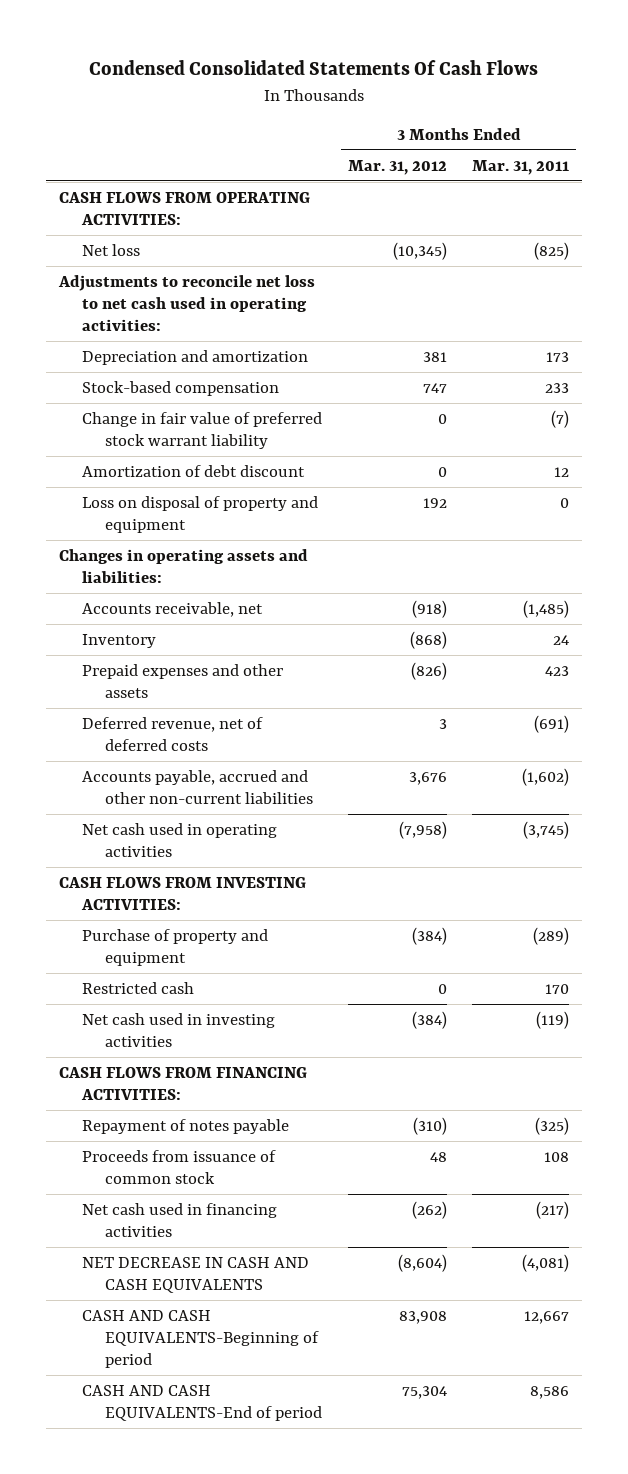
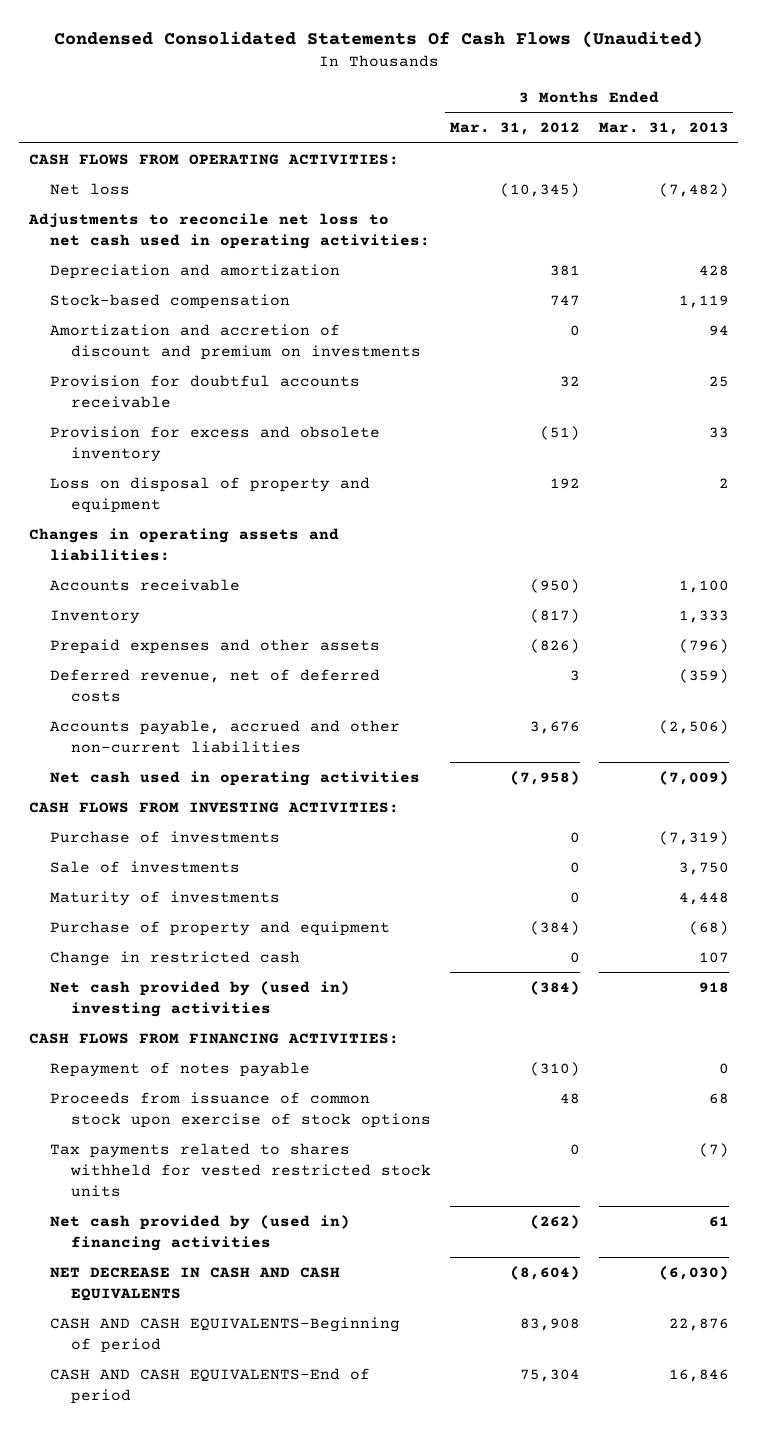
[89,60,539,76] Condensed Consolidated Statements Of Cash Flows -> [53,31,703,49] Condensed Consolidated Statements Of Cash Flows (Unaudited)
[472,159,570,175] Mar. 31, 2011 -> none
none -> [598,122,729,136] Mar. 31, 2013
[82,411,323,449] Change in fair value of preferred stock warrant liability -> none
[82,464,306,477] Amortization of debt discount -> none
none -> [49,323,422,360] Amortization and accretion of discount and premium on investments
none -> [49,374,360,408] Provision for doubtful accounts receivable
none -> [49,425,380,462] Provision for excess and obsolete inventory
[82,601,264,617] Accounts receivable, net -> [49,578,240,591] Accounts receivable
[411,599,447,618] (918) -> [529,578,580,593] (950)
[409,630,447,649] (868) -> [529,608,580,623] (817)
none -> [49,830,280,843] Purchase of investments
none -> [49,860,240,873] Sale of investments
none -> [49,890,280,906] Maturity of investments
[82,981,195,994] Restricted cash -> [49,950,300,966] Change in restricted cash
[82,1012,276,1047] Net cash used in investing activities -> [49,980,350,1017] Net cash provided by (used in) investing activities
[82,1149,277,1184] Proceeds from issuance of common stock -> [49,1091,432,1128] Proceeds from issuance of common stock upon exercise of stock options
none -> [49,1142,432,1197] Tax payments related to shares withheld for vested restricted stock units
[82,1202,278,1237] Net cash used in financing activities -> [49,1214,350,1251] Net cash provided by (used in) financing activities

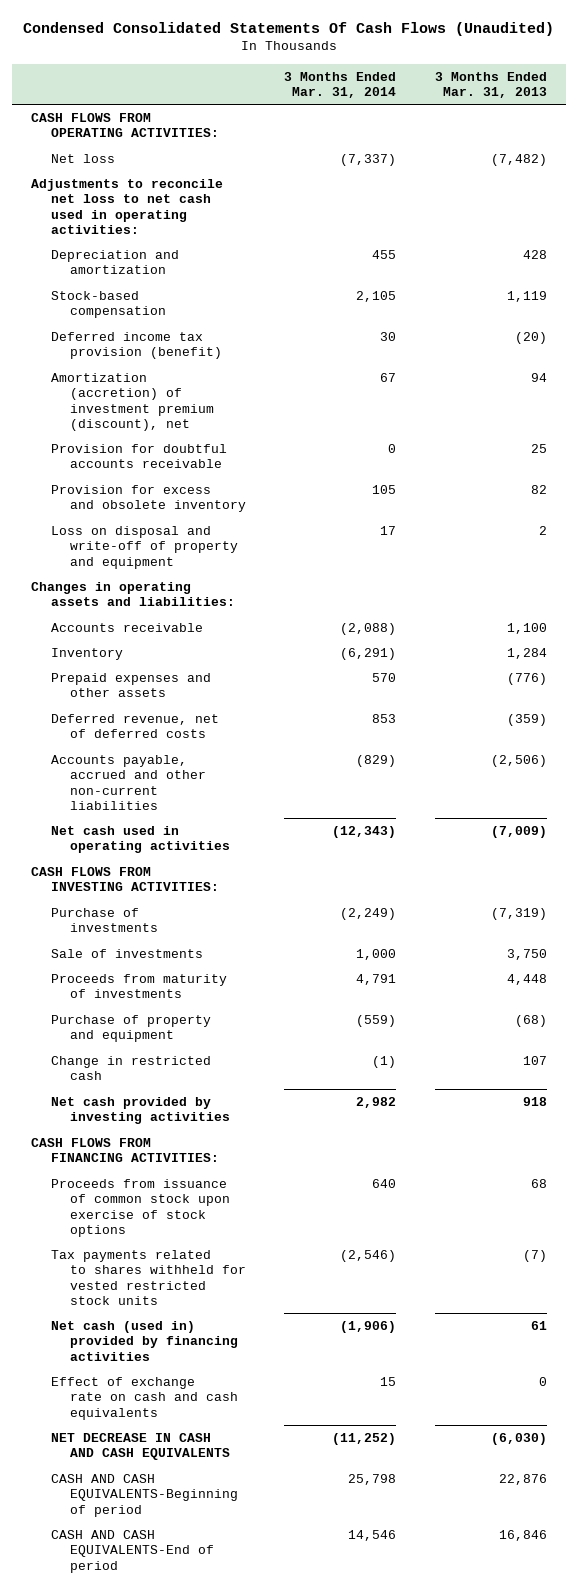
[449,122,580,136] Mar. 31, 2012 -> none
none -> [284,71,397,98] 3 Months Ended Mar. 31, 2014
none -> [50,331,223,360] Deferred income tax provision (benefit)
[49,323,422,360] Amortization and accretion of discount and premium on investments -> [50,372,215,432] Amortization (accretion) of investment premium (discount), net
[708,426,729,438] 33 -> [530,484,547,494] 82
[49,476,370,513] Loss on disposal of property and equipment -> [50,525,239,569] Loss on disposal and write-off of property and equipment
[678,609,729,623] 1,333 -> [506,647,547,659] 1,284
[678,638,729,653] (796) -> [506,672,547,685] (776)
[49,890,280,906] Maturity of investments -> [50,973,227,999] Proceeds from maturity of investments
[49,980,350,1017] Net cash provided by (used in) investing activities -> [50,1096,231,1125] Net cash provided by investing activities
[49,1061,310,1077] Repayment of notes payable -> none
[49,1214,350,1251] Net cash provided by (used in) financing activities -> [50,1320,239,1361] Net cash (used in) provided by financing activities
none -> [50,1376,239,1420] Effect of exchange rate on cash and cash equivalents

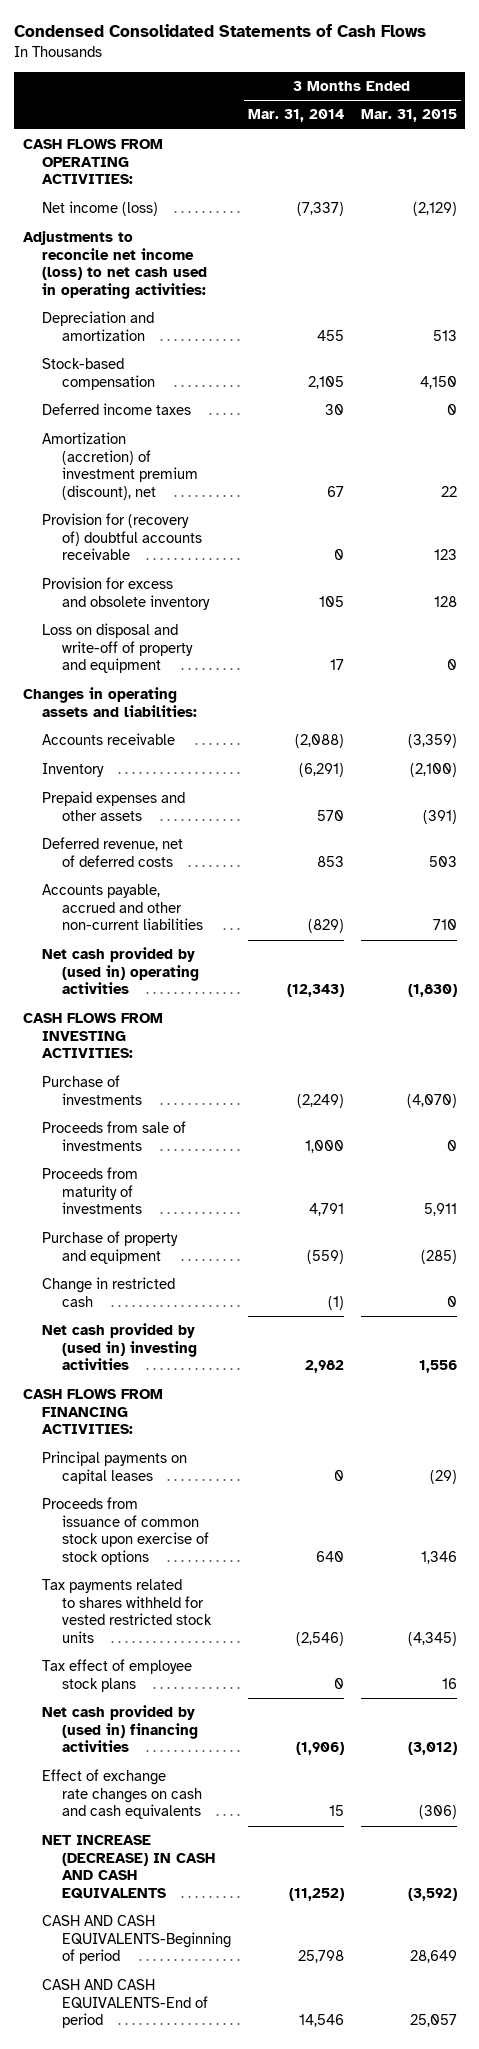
[22,21,554,36] Condensed Consolidated Statements Of Cash Flows (Unaudited) -> [14,24,427,38] Condensed Consolidated Statements of Cash Flows
[434,71,547,98] 3 Months Ended Mar. 31, 2013 -> none
none -> [360,109,457,123] Mar. 31, 2015
[50,153,115,163] Net loss -> [42,201,159,217] Net income (loss)
[31,178,224,235] Adjustments to reconcile net loss to net cash used in operating activities: -> [22,231,208,299] Adjustments to reconcile net income (loss) to net cash used in operating activities:
[50,331,223,360] Deferred income tax provision (benefit) -> [42,403,192,416] Deferred income taxes
[50,443,227,469] Provision for doubtful accounts receivable -> [42,513,203,561] Provision for (recovery of) doubtful accounts receivable
[50,825,231,854] Net cash used in operating activities -> [42,947,200,995] Net cash provided by (used in) operating activities
[50,948,203,958] Sale of investments -> [42,1121,187,1151] Proceeds from sale of investments
[50,1096,231,1125] Net cash provided by investing activities -> [42,1323,198,1371] Net cash provided by (used in) investing activities
none -> [42,1451,188,1484] Principal payments on capital leases
none -> [42,1659,193,1692] Tax effect of employee stock plans
[50,1320,239,1361] Net cash (used in) provided by financing activities -> [42,1705,199,1753] Net cash provided by (used in) financing activities
[50,1376,239,1420] Effect of exchange rate on cash and cash equivalents -> [42,1769,203,1820] Effect of exchange rate changes on cash and cash equivalents
[50,1432,231,1461] NET DECREASE IN CASH AND CASH EQUIVALENTS -> [42,1835,216,1899] NET INCREASE (DECREASE) IN CASH AND CASH EQUIVALENTS

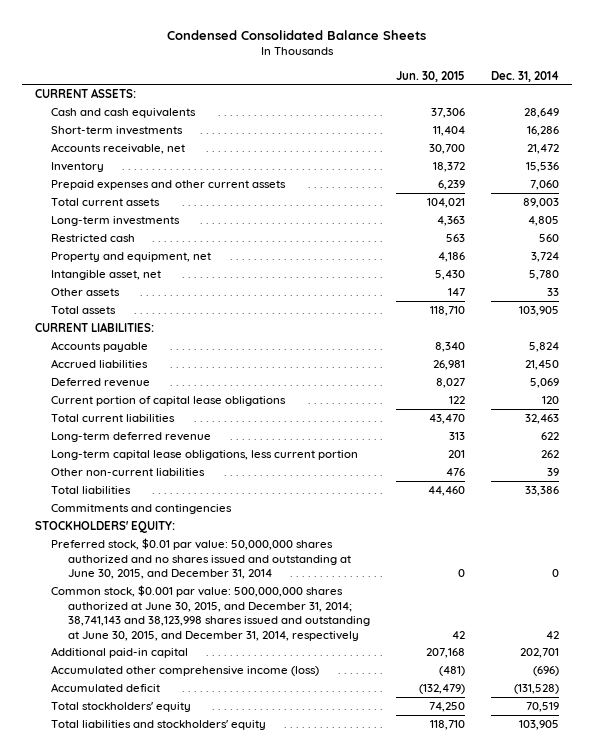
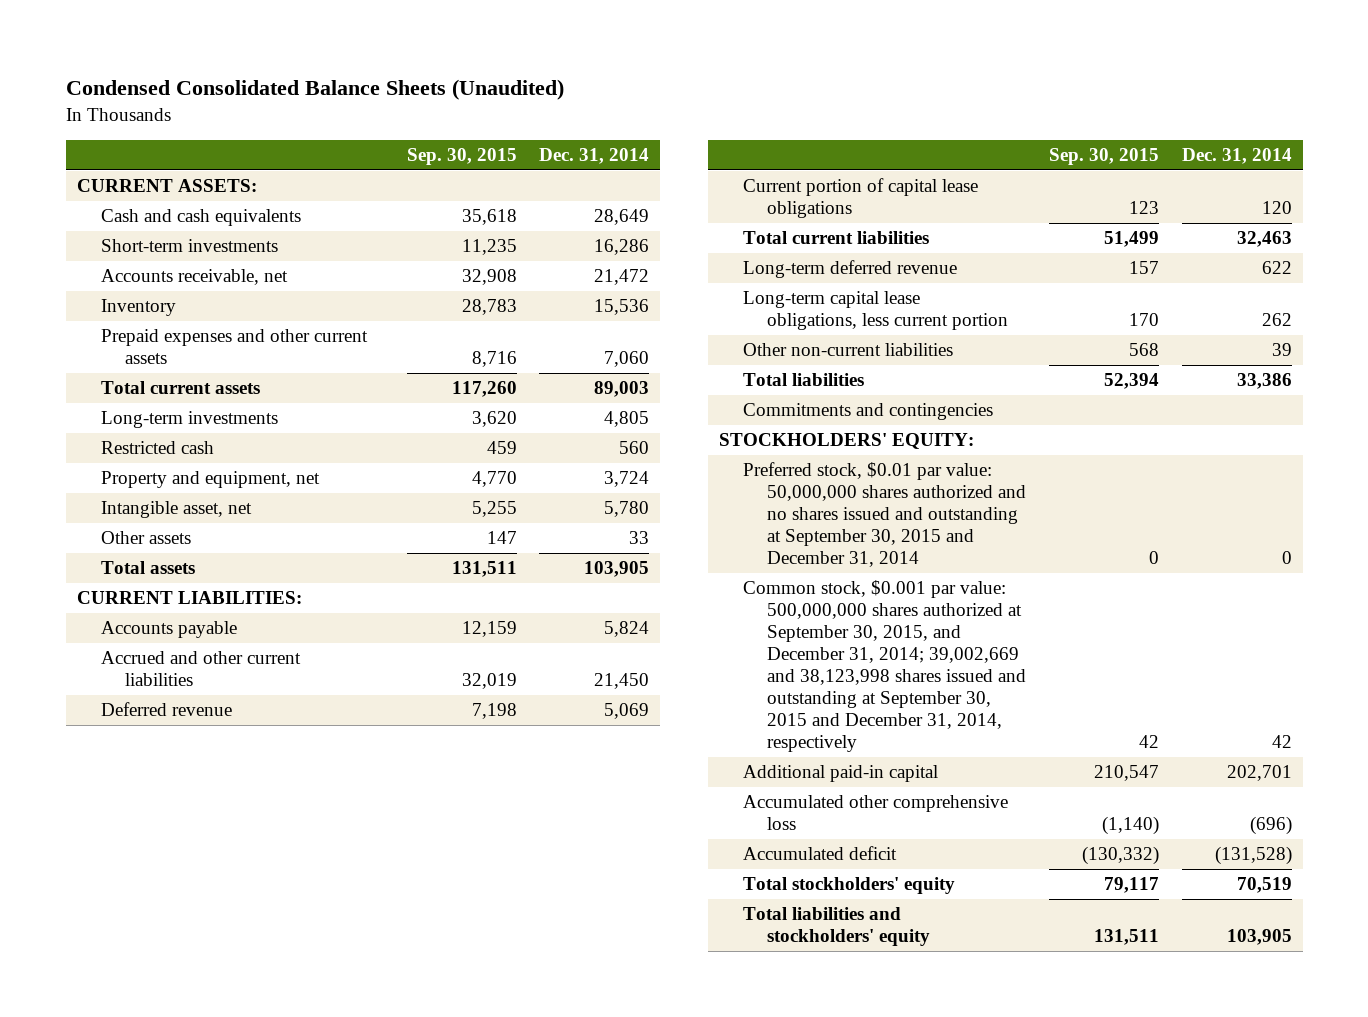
[166,29,426,40] Condensed Consolidated Balance Sheets -> [65,78,564,100] Condensed Consolidated Balance Sheets (Unaudited)
[395,70,465,82] Jun. 30, 2015 -> none
none -> [406,147,517,165] Sep. 30, 2015
[51,359,149,369] Accrued liabilities -> [100,651,301,687] Accrued and other current liabilities
[51,538,351,580] Preferred stock, $0.01 par value: 50,000,000 shares authorized and no shares issued and outstanding at June 30, 2015, and December 31, 2014 -> [743,462,1027,568] Preferred stock, $0.01 par value: 50,000,000 shares authorized and no shares issued and outstanding at September 30, 2015 and December 31, 2014
[51,585,370,641] Common stock, $0.001 par value: 500,000,000 shares authorized at June 30, 2015, and December 31, 2014; 38,741,143 and 38,123,998 shares issued and outstanding at June 30, 2015, and December 31, 2014, respectively -> [743,580,1027,753] Common stock, $0.001 par value: 500,000,000 shares authorized at September 30, 2015, and December 31, 2014; 39,002,669 and 38,123,998 shares issued and outstanding at September 30, 2015 and December 31, 2014, respectively
[51,665,320,677] Accumulated other comprehensive income (loss) -> [743,795,1009,831] Accumulated other comprehensive loss

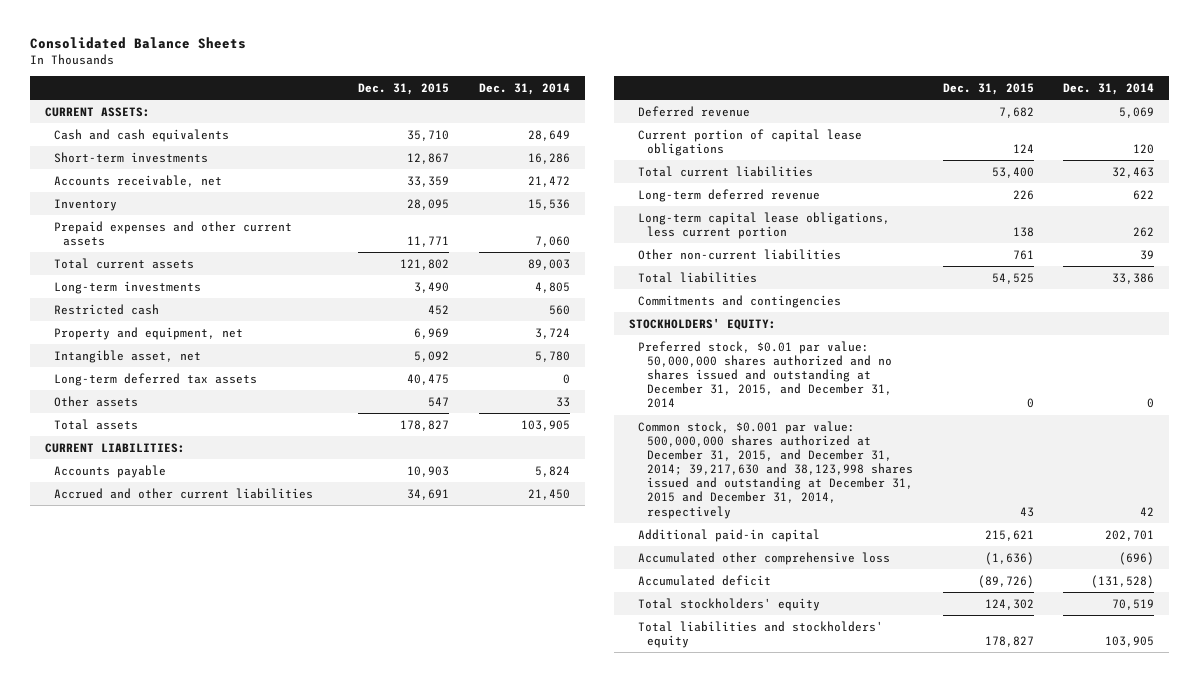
[65,78,564,100] Condensed Consolidated Balance Sheets (Unaudited) -> [30,37,247,50] Consolidated Balance Sheets
[406,147,517,165] Sep. 30, 2015 -> none
none -> [358,82,450,95] Dec. 31, 2015
none -> [53,372,257,386] Long-term deferred tax assets
[743,462,1027,568] Preferred stock, $0.01 par value: 50,000,000 shares authorized and no shares issued and outstanding at September 30, 2015 and December 31, 2014 -> [637,340,892,409] Preferred stock, $0.01 par value: 50,000,000 shares authorized and no shares issued and outstanding at December 31, 2015, and December 31, 2014
[743,580,1027,753] Common stock, $0.001 par value: 500,000,000 shares authorized at September 30, 2015, and December 31, 2014; 39,002,669 and 38,123,998 shares issued and outstanding at September 30, 2015 and December 31, 2014, respectively -> [637,420,913,519] Common stock, $0.001 par value: 500,000,000 shares authorized at December 31, 2015, and December 31, 2014; 39,217,630 and 38,123,998 shares issued and outstanding at December 31, 2015 and December 31, 2014, respectively

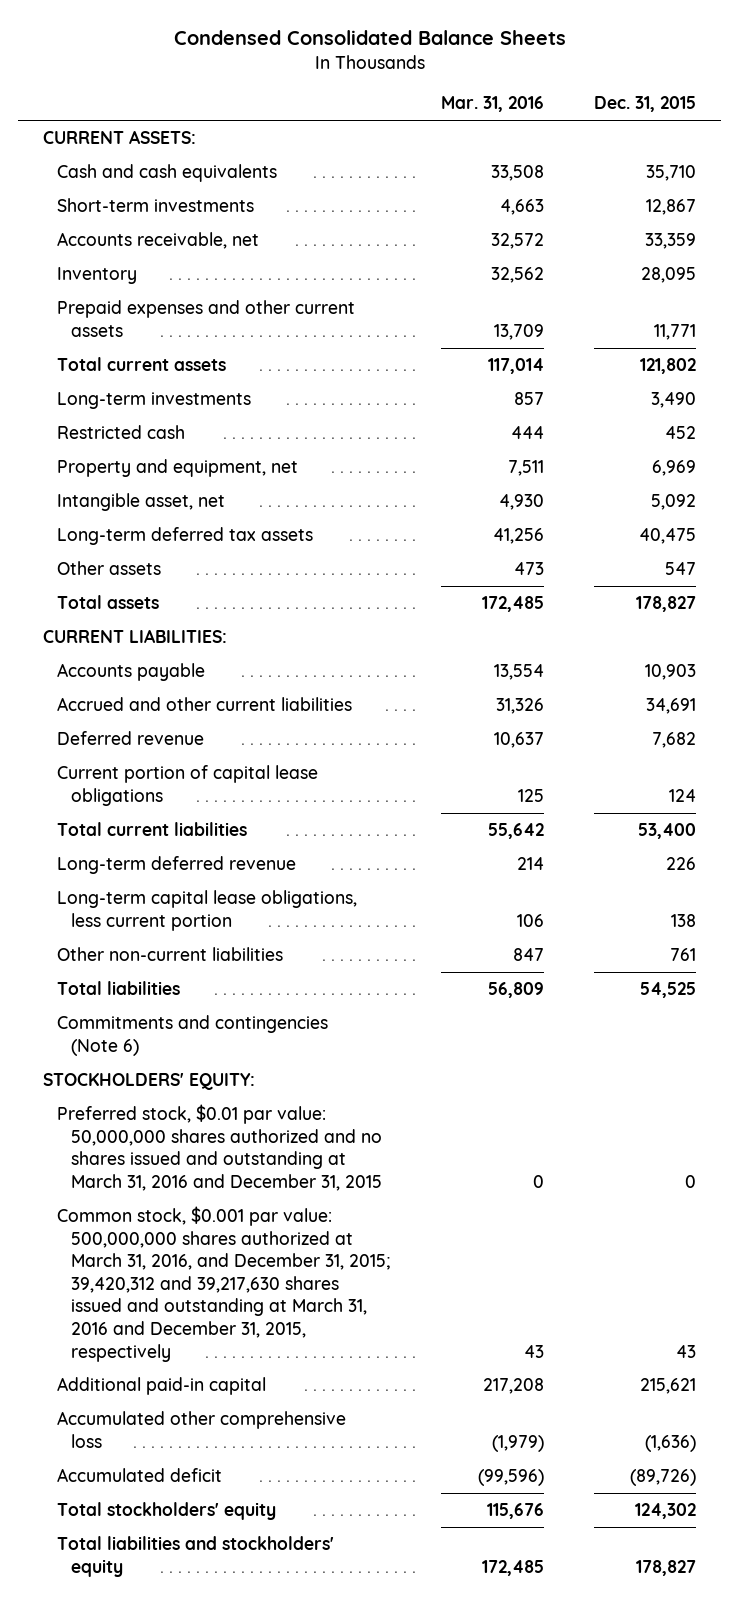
[30,37,247,50] Consolidated Balance Sheets -> [173,30,566,46] Condensed Consolidated Balance Sheets
[479,82,571,95] Dec. 31, 2014 -> none
none -> [440,96,544,113] Mar. 31, 2016
[637,294,841,308] Commitments and contingencies -> [57,1015,329,1056] Commitments and contingencies (Note 6)
[637,340,892,409] Preferred stock, $0.01 par value: 50,000,000 shares authorized and no shares issued and outstanding at December 31, 2015, and December 31, 2014 -> [57,1104,383,1191] Preferred stock, $0.01 par value: 50,000,000 shares authorized and no shares issued and outstanding at March 31, 2016 and December 31, 2015
[637,420,913,519] Common stock, $0.001 par value: 500,000,000 shares authorized at December 31, 2015, and December 31, 2014; 39,217,630 and 38,123,998 shares issued and outstanding at December 31, 2015 and December 31, 2014, respectively -> [57,1206,391,1362] Common stock, $0.001 par value: 500,000,000 shares authorized at March 31, 2016, and December 31, 2015; 39,420,312 and 39,217,630 shares issued and outstanding at March 31, 2016 and December 31, 2015, respectively

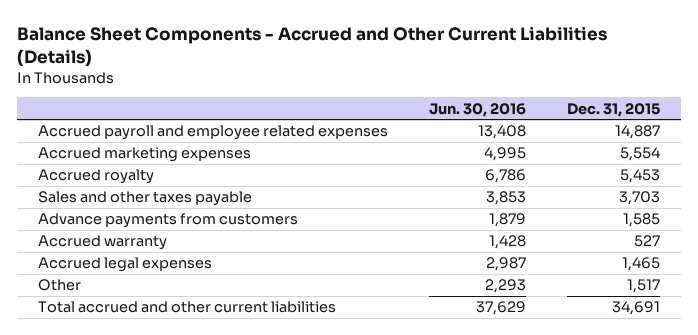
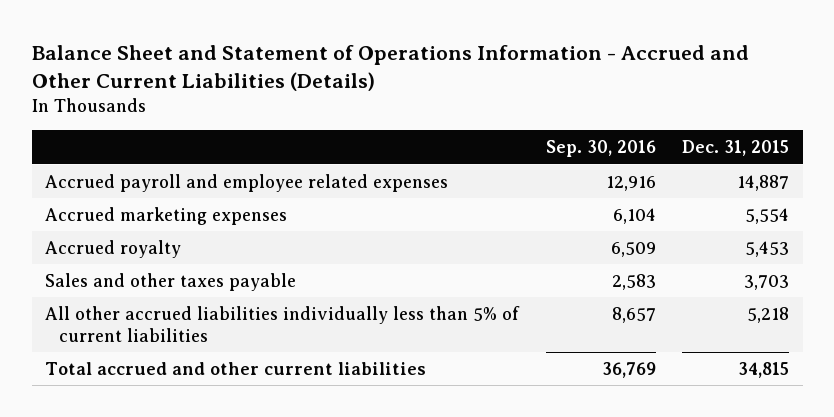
[17,25,608,67] Balance Sheet Components - Accrued and Other Current Liabilities (Details) -> [31,44,749,91] Balance Sheet and Statement of Operations Information - Accrued and Other Current Liabilities (Details)
[428,102,526,117] Jun. 30, 2016 -> none
none -> [545,140,656,158] Sep. 30, 2016
[37,213,298,229] Advance payments from customers -> none
[37,235,167,251] Accrued warranty -> none
[37,257,212,273] Accrued legal expenses -> none
[37,279,81,292] Other -> none
none -> [44,305,520,342] All other accrued liabilities individually less than 5% of current liabilities
[612,301,661,316] 34,691 -> [738,361,790,378] 34,815

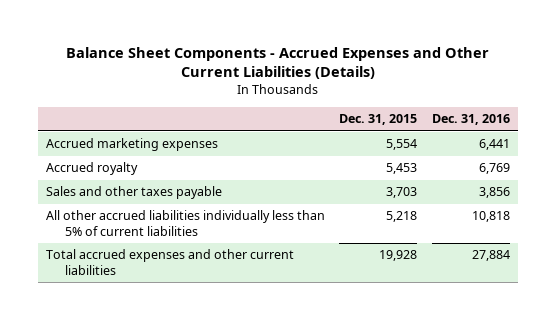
[31,44,749,91] Balance Sheet and Statement of Operations Information - Accrued and Other Current Liabilities (Details) -> [65,46,489,80] Balance Sheet Components - Accrued Expenses and Other Current Liabilities (Details)
[545,140,656,158] Sep. 30, 2016 -> none
none -> [432,114,511,126] Dec. 31, 2016
[44,173,448,192] Accrued payroll and employee related expenses -> none
[44,361,426,375] Total accrued and other current liabilities -> [45,249,294,275] Total accrued expenses and other current liabilities
[738,361,790,378] 34,815 -> [379,250,418,262] 19,928

